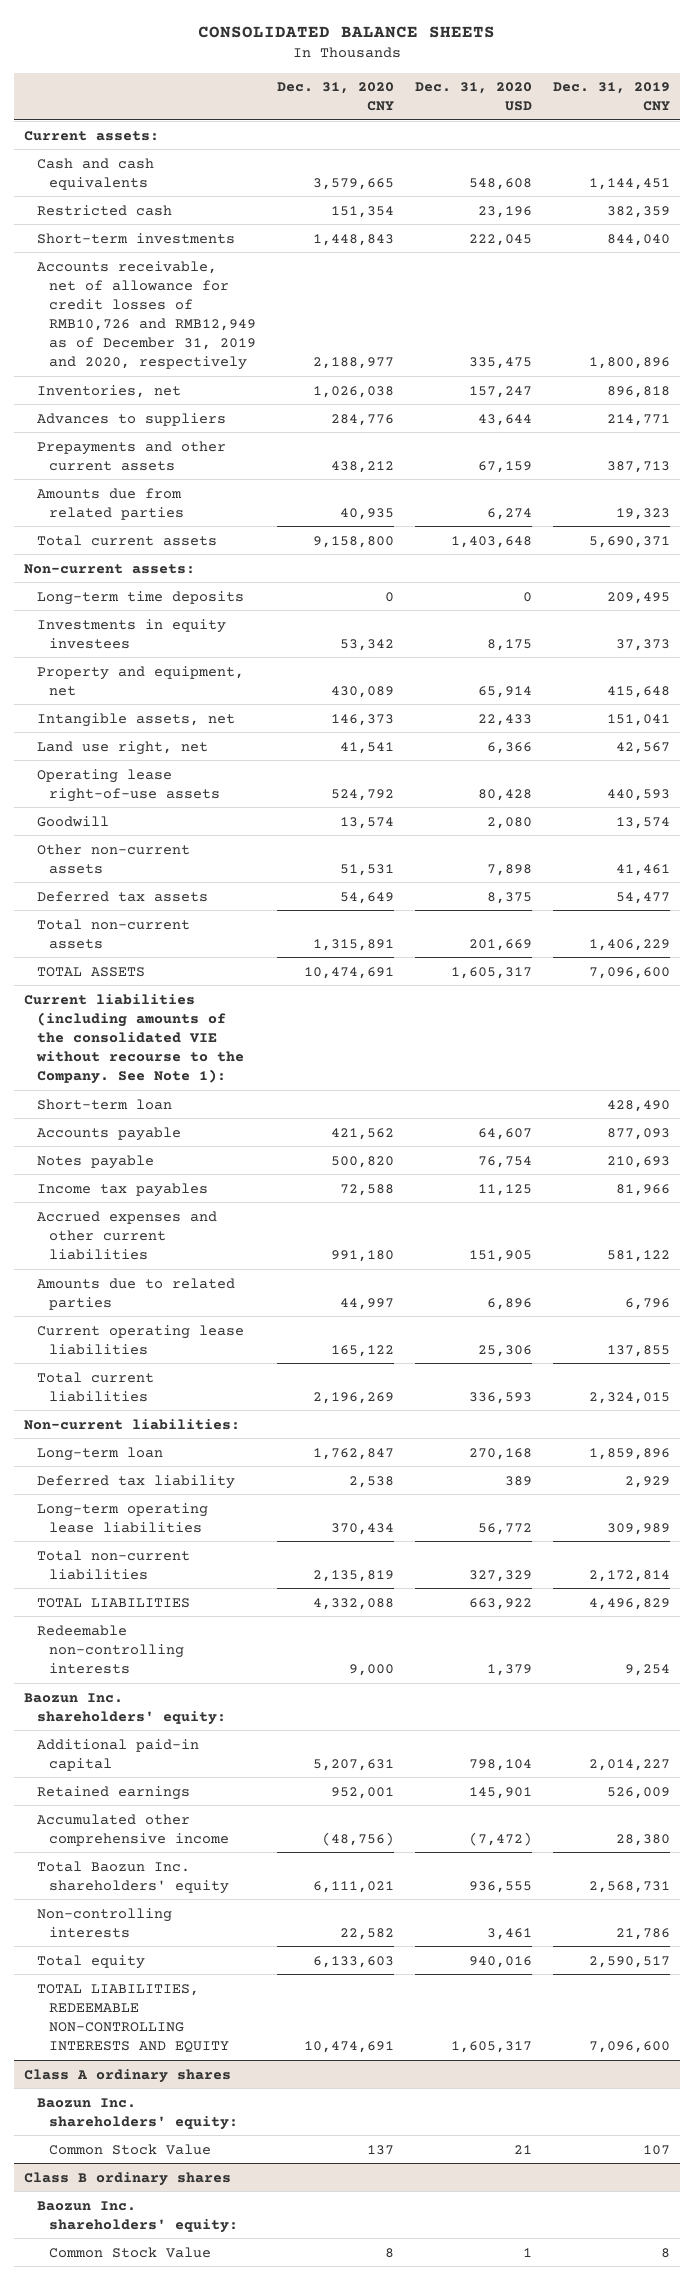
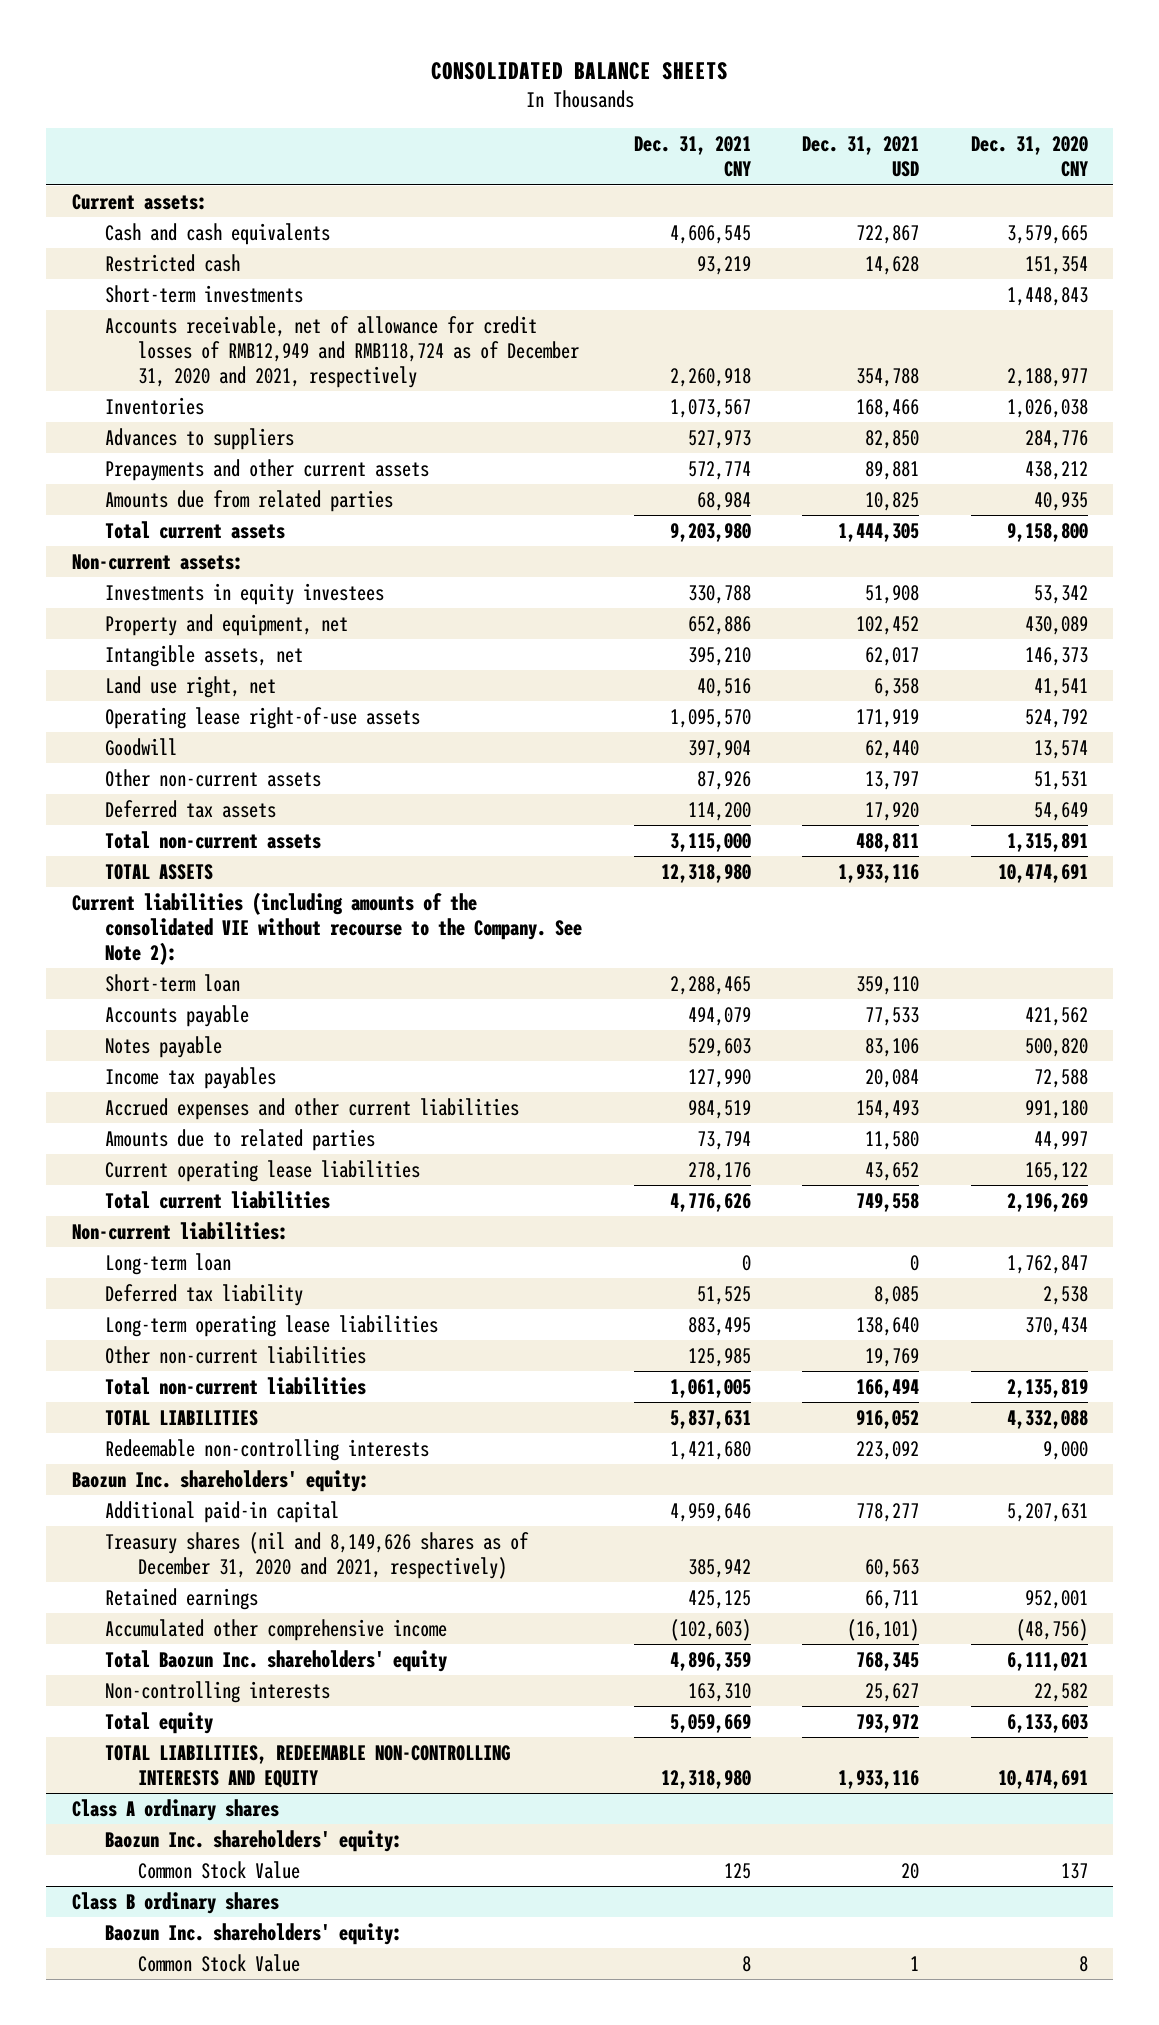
[414,82,532,112] Dec. 31, 2020 USD -> none
[552,82,670,112] Dec. 31, 2019 CNY -> none
none -> [633,136,751,178] Dec. 31, 2021 CNY
none -> [802,136,920,178] Dec. 31, 2021 USD
[36,260,257,371] Accounts receivable, net of allowance for credit losses of RMB10,726 and RMB12,949 as of December 31, 2019 and 2020, respectively -> [105,316,580,389] Accounts receivable, net of allowance for credit losses of RMB12,949 and RMB118,724 as of December 31, 2020 and 2021, respectively
[36,384,181,398] Inventories, net -> [105,397,205,416] Inventories
[36,590,244,605] Long-term time deposits -> none
[24,993,244,1085] Current liabilities (including amounts of the consolidated VIE without recourse to the Company. See Note 1): -> [71,892,583,966] Current liabilities (including amounts of the consolidated VIE without recourse to the Company. See Note 2):
none -> [105,1346,367,1365] Other non-current liabilities
none -> [105,1532,530,1580] Treasury shares (nil and 8,149,626 shares as of December 31, 2020 and 2021, respectively)

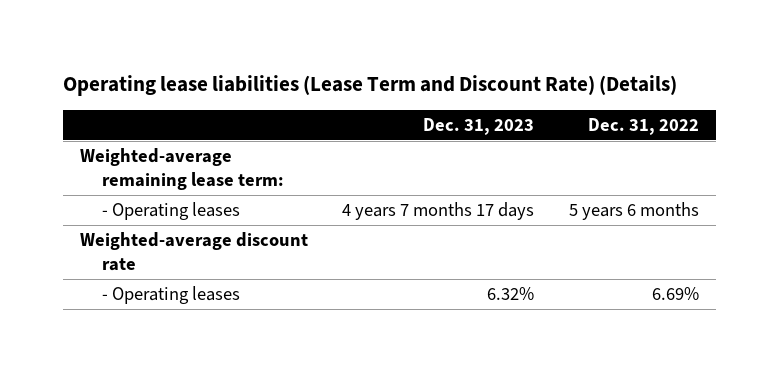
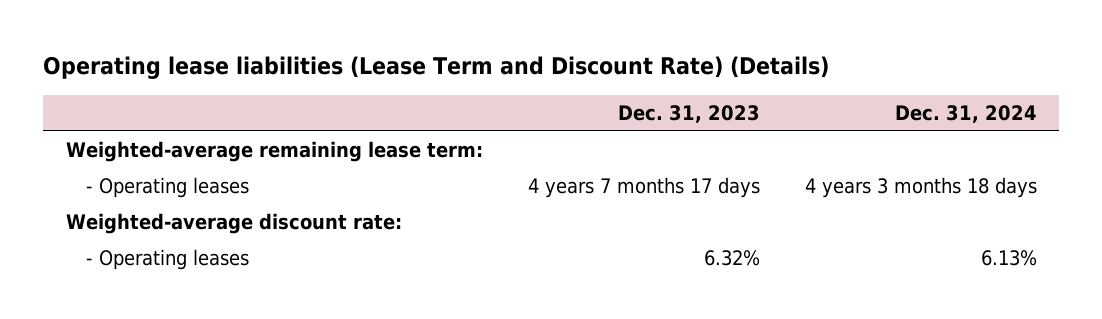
[587,117,699,135] Dec. 31, 2022 -> none
none -> [894,104,1037,123] Dec. 31, 2024
[79,232,308,271] Weighted-average discount rate -> [65,213,402,235] Weighted-average discount rate:

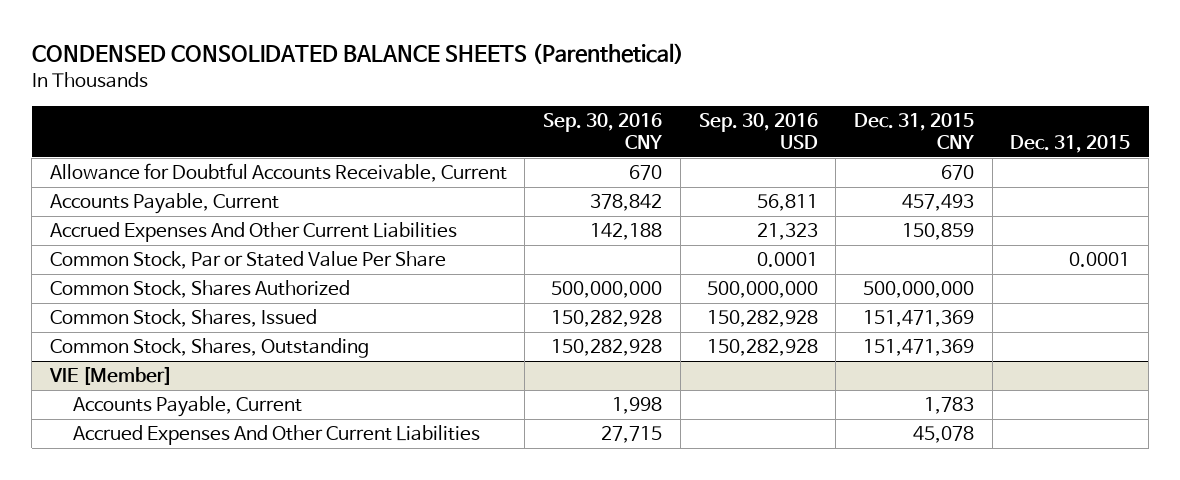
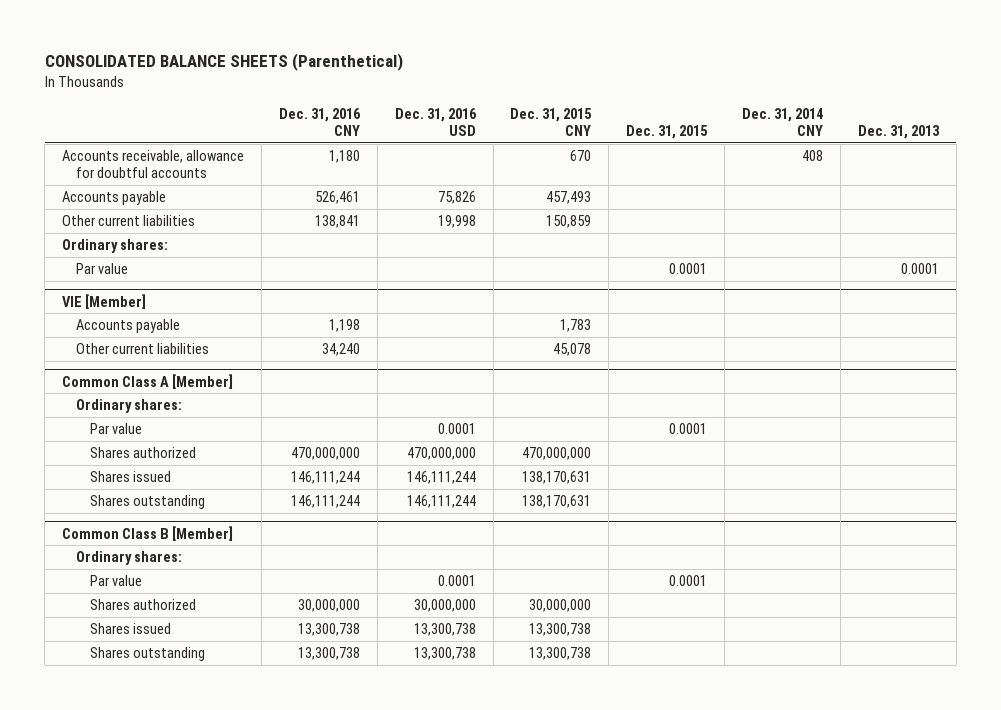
[31,43,684,65] CONDENSED CONSOLIDATED BALANCE SHEETS (Parenthetical) -> [44,53,403,72] CONSOLIDATED BALANCE SHEETS (Parenthetical)
[543,113,663,150] Sep. 30, 2016 CNY -> none
[698,113,818,150] Sep. 30, 2016 USD -> none
none -> [278,108,361,137] Dec. 31, 2016 CNY
none -> [394,108,477,137] Dec. 31, 2016 USD
none -> [742,108,824,137] Dec. 31, 2014 CNY
none -> [857,125,940,140] Dec. 31, 2013
[49,280,350,299] Common Stock, Shares Authorized -> none
[49,309,317,328] Common Stock, Shares, Issued -> none
[49,338,369,359] Common Stock, Shares, Outstanding -> none
[49,163,507,183] Allowance for Doubtful Accounts Receivable, Current -> [62,150,245,179] Accounts receivable, allowance for doubtful accounts
[49,193,279,215] Accounts Payable, Current -> [62,191,167,206] Accounts payable
[49,222,457,243] Accrued Expenses And Other Current Liabilities -> [62,215,196,227] Other current liabilities
none -> [62,239,169,254] Ordinary shares:
[49,251,446,270] Common Stock, Par or Stated Value Per Share -> [75,263,128,275] Par value
[73,396,303,418] Accounts Payable, Current -> [75,319,180,334] Accounts payable
[73,425,481,446] Accrued Expenses And Other Current Liabilities -> [75,343,209,355] Other current liabilities
none -> [62,373,234,389] Common Class A [Member]
none -> [75,399,182,414] Ordinary shares:
none -> [89,423,142,435] Par value
none -> [89,447,196,459] Shares authorized
none -> [89,471,171,483] Shares issued
none -> [89,495,205,510] Shares outstanding
none -> [62,525,234,541] Common Class B [Member]
none -> [75,551,182,566] Ordinary shares:
none -> [89,575,142,587] Par value
none -> [89,599,196,611] Shares authorized
none -> [89,623,171,635] Shares issued
none -> [89,647,205,662] Shares outstanding

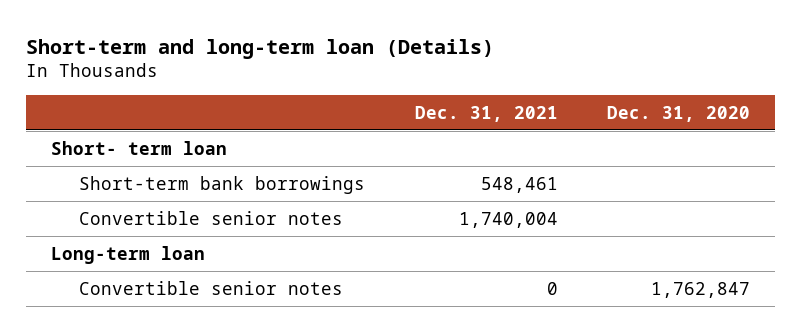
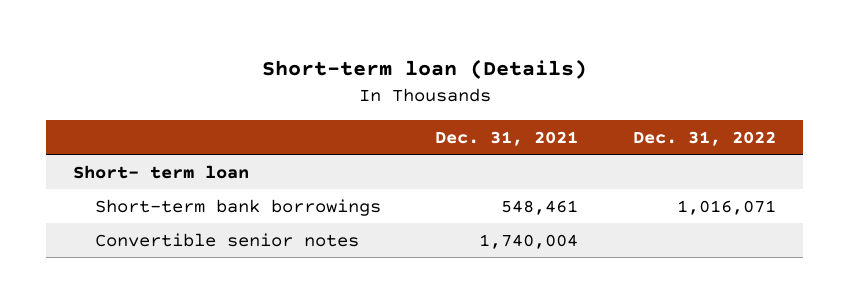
[26,38,495,59] Short-term and long-term loan (Details) -> [261,59,587,80] Short-term loan (Details)
[607,105,751,122] Dec. 31, 2020 -> none
none -> [632,130,776,146] Dec. 31, 2022
[51,245,206,264] Long-term loan -> none
[78,280,343,295] Convertible senior notes -> none

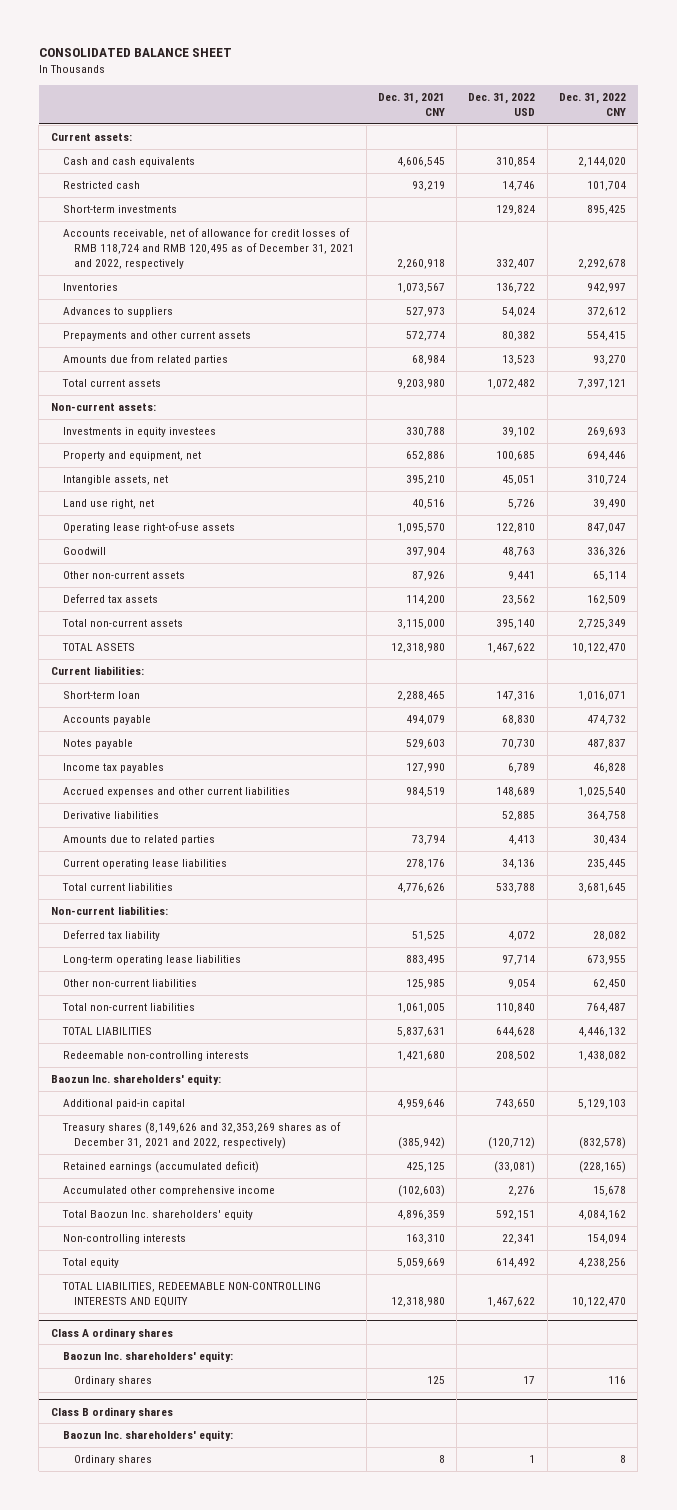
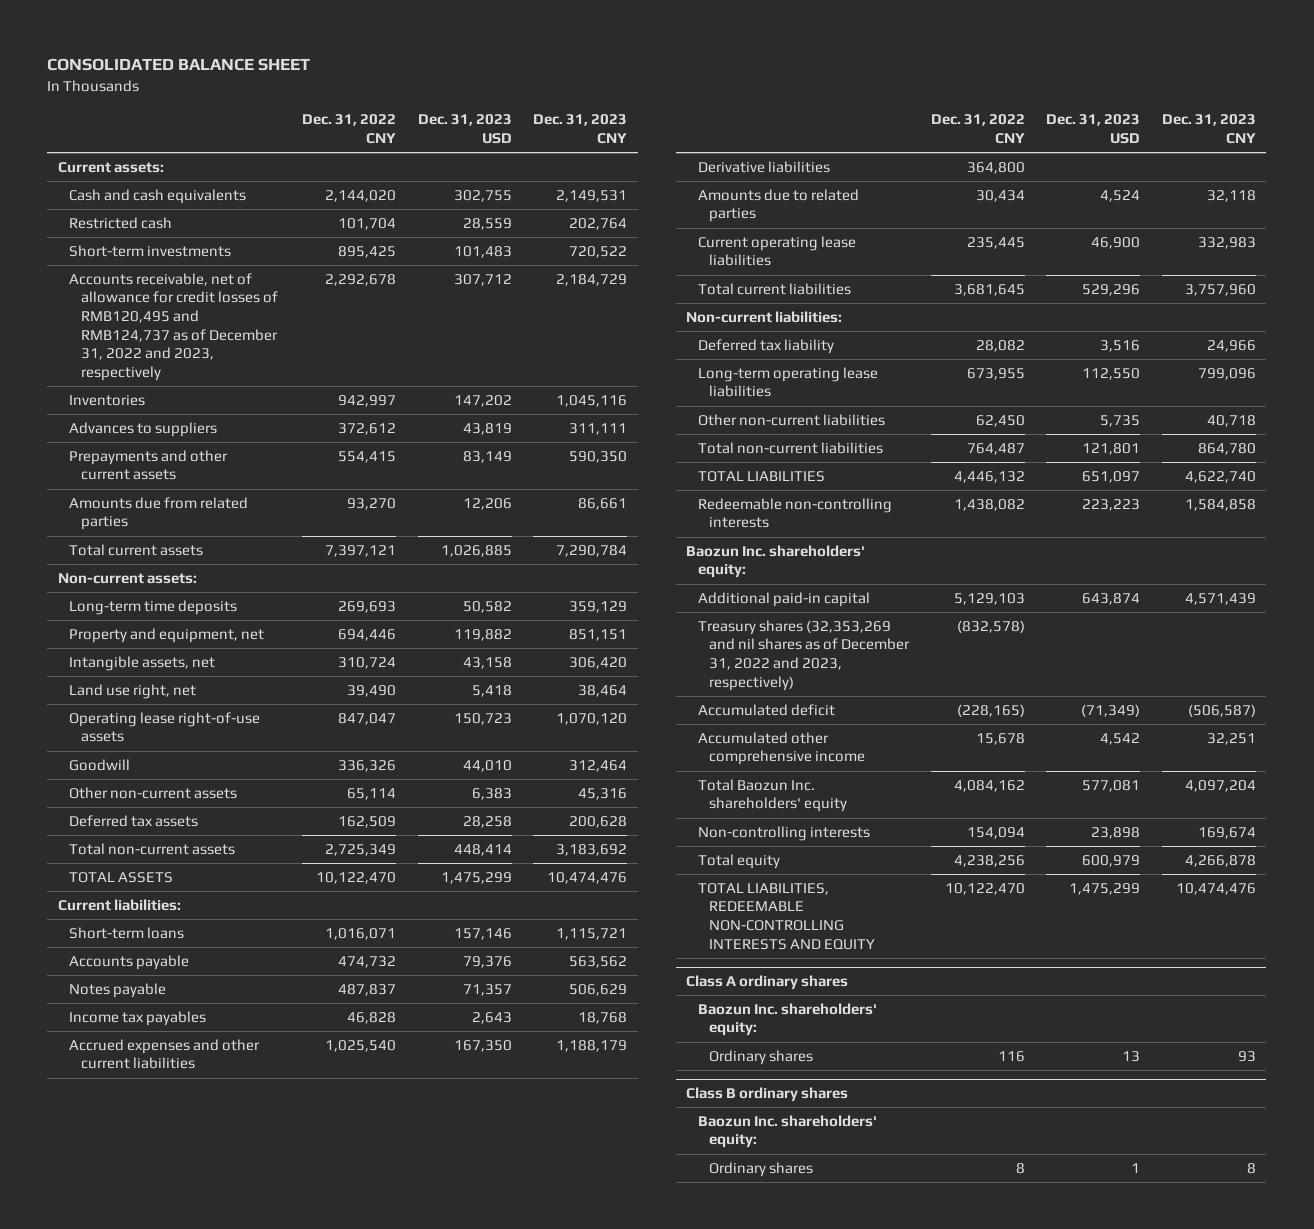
[377,93,445,116] Dec. 31, 2021 CNY -> none
[468,93,536,116] Dec. 31, 2022 USD -> none
none -> [417,114,512,144] Dec. 31, 2023 USD
none -> [533,114,628,144] Dec. 31, 2023 CNY
[62,228,355,269] Accounts receivable, net of allowance for credit losses of RMB 118,724 and RMB 120,495 as of December 31, 2021 and 2022, respectively -> [69,272,278,381] Accounts receivable, net of allowance for credit losses of RMB120,495 and RMB124,737 as of December 31, 2022 and 2023, respectively
[62,427,216,438] Investments in equity investees -> [69,599,238,615] Long-term time deposits
[62,691,140,700] Short-term loan -> [69,926,185,939] Short-term loans
[586,811,626,822] 364,758 -> [966,161,1025,174] 364,800
[61,1122,341,1149] Treasury shares (8,149,626 and 32,353,269 shares as of December 31, 2021 and 2022, respectively) -> [697,619,911,691] Treasury shares (32,353,269 and nil shares as of December 31, 2022 and 2023, respectively)
[62,1161,259,1174] Retained earnings (accumulated deficit) -> [697,703,835,716] Accumulated deficit

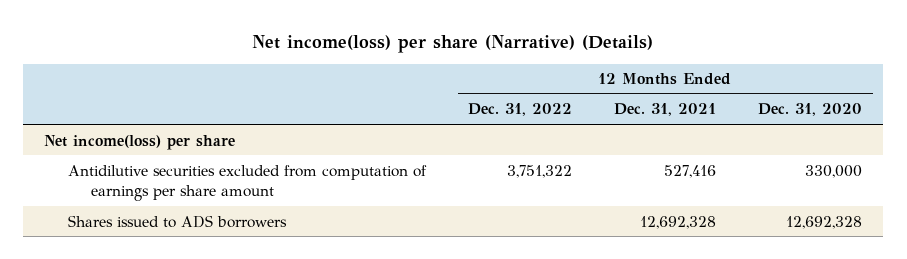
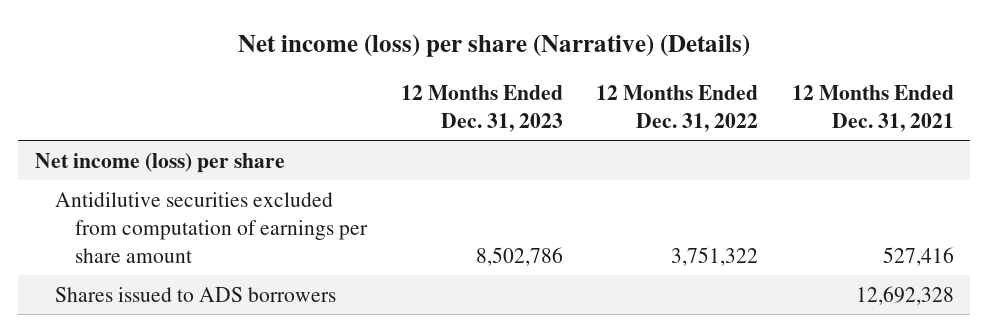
[252,34,654,53] Net income(loss) per share (Narrative) (Details) -> [238,33,751,57] Net income (loss) per share (Narrative) (Details)
[758,103,863,117] Dec. 31, 2020 -> none
none -> [400,85,563,133] 12 Months Ended Dec. 31, 2023
[44,134,236,150] Net income(loss) per share -> [34,152,285,173] Net income (loss) per share

